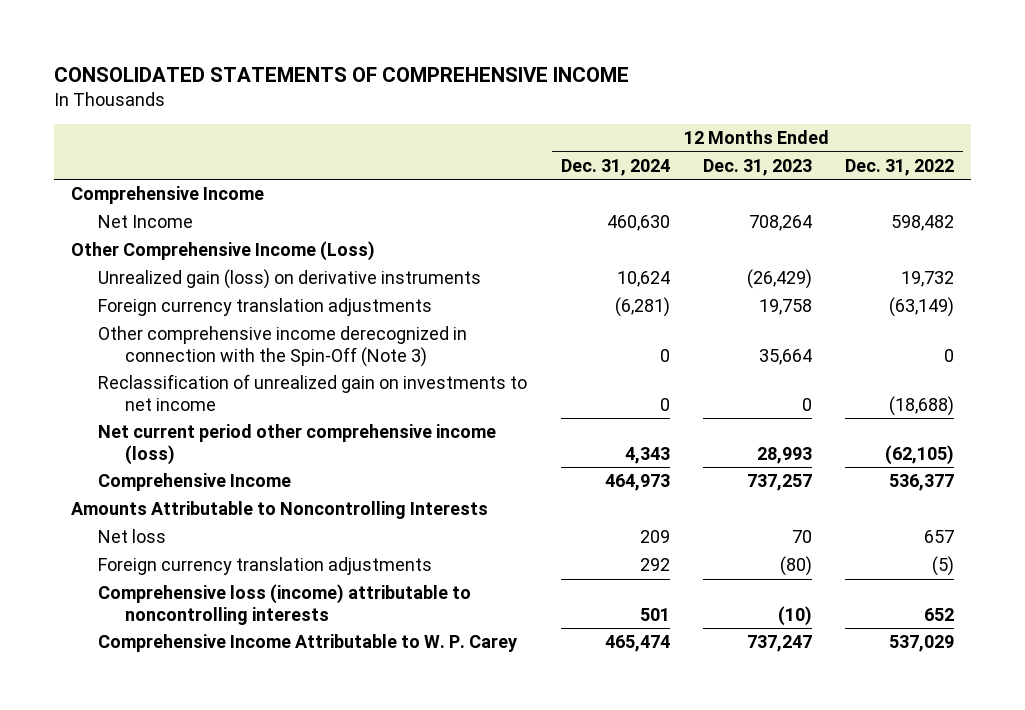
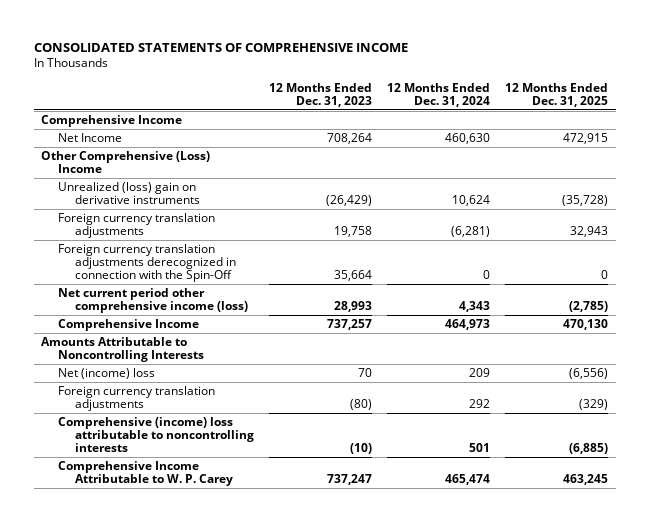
[845,158,955,176] Dec. 31, 2022 -> none
none -> [505,82,609,107] 12 Months Ended Dec. 31, 2025
[71,241,376,262] Other Comprehensive Income (Loss) -> [41,151,211,174] Other Comprehensive (Loss) Income
[98,269,482,290] Unrealized gain (loss) on derivative instruments -> [58,182,200,205] Unrealized (loss) gain on derivative instruments
[98,374,528,411] Reclassification of unrealized gain on investments to net income -> none
[98,326,468,367] Other comprehensive income derecognized in connection with the Spin-Off (Note 3) -> [58,244,236,283] Foreign currency translation adjustments derecognized in connection with the Spin-Off
[98,529,167,544] Net loss -> [58,368,156,380] Net (income) loss
[98,584,472,625] Comprehensive loss (income) attributable to noncontrolling interests -> [58,417,254,453] Comprehensive (income) loss attributable to noncontrolling interests

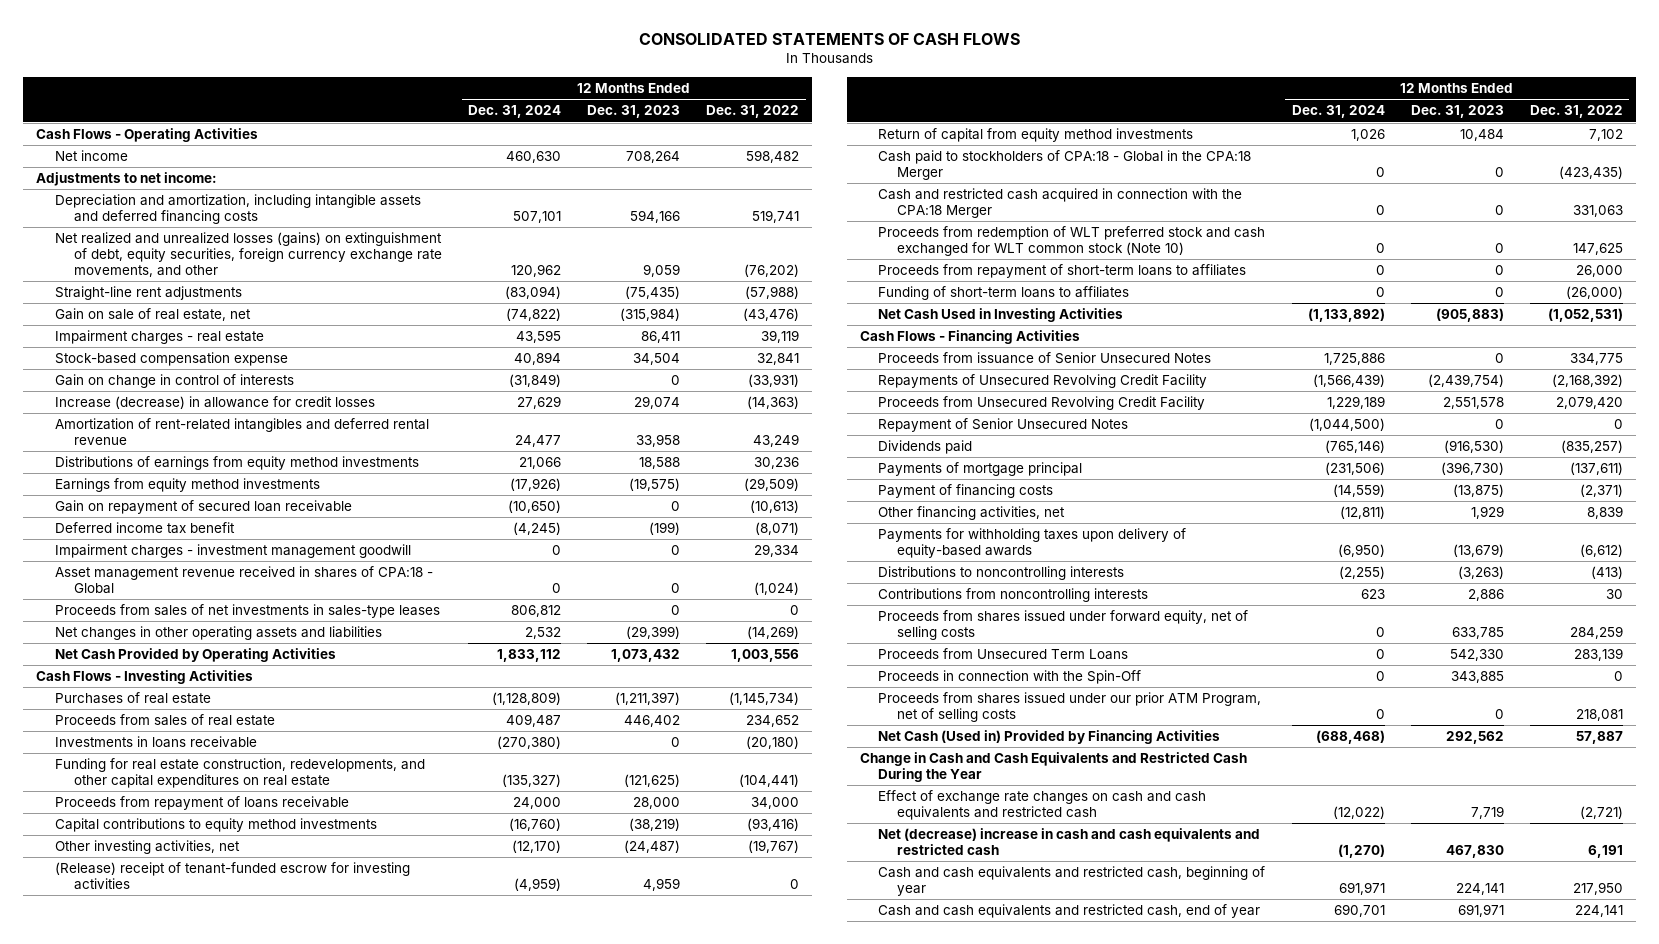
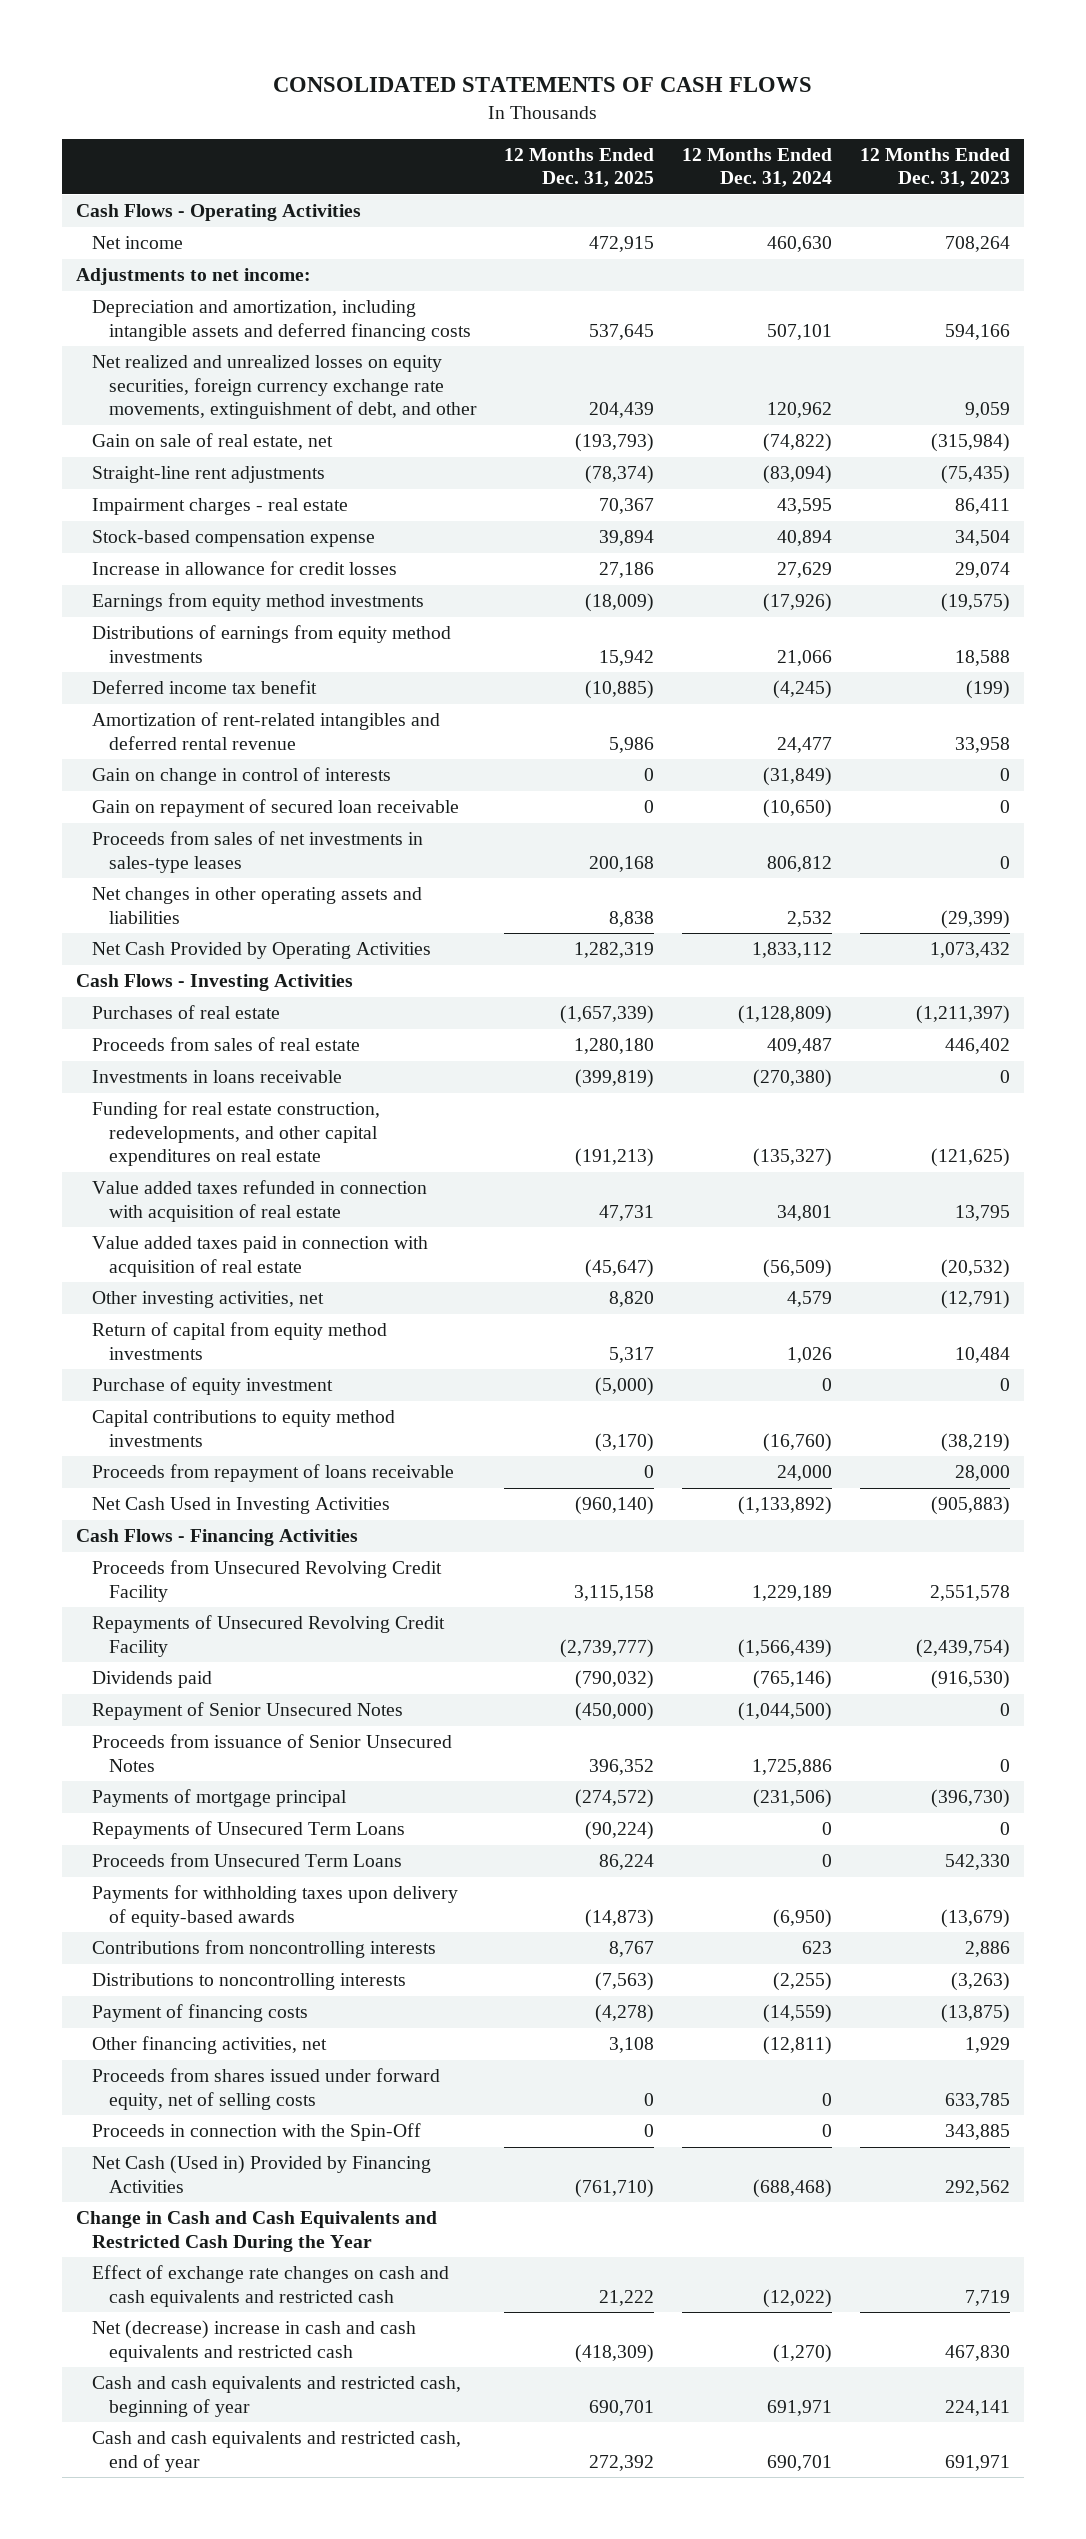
[706,105,800,119] Dec. 31, 2022 -> none
none -> [504,147,655,188] 12 Months Ended Dec. 31, 2025
[54,232,442,278] Net realized and unrealized losses (gains) on extinguishment of debt, equity securities, foreign currency exchange rate movements, and other -> [92,355,477,420] Net realized and unrealized losses on equity securities, foreign currency exchange rate movements, extinguishment of debt, and other
[54,286,242,301] Straight-line rent adjustments -> [92,466,326,484] Straight-line rent adjustments
[54,396,375,410] Increase (decrease) in allowance for credit losses -> [92,561,398,576] Increase in allowance for credit losses
[54,456,419,471] Distributions of earnings from equity method investments -> [92,625,452,663] Distributions of earnings from equity method investments
[54,544,411,559] Impairment charges - investment management goodwill -> none
[54,566,433,595] Asset management revenue received in shares of CPA:18 - Global -> none
[54,418,429,446] Amortization of rent-related intangibles and deferred rental revenue -> [92,712,441,750] Amortization of rent-related intangibles and deferred rental revenue
[54,374,294,389] Gain on change in control of interests -> [92,767,392,786] Gain on change in control of interests
[54,500,352,515] Gain on repayment of secured loan receivable -> [92,799,460,818] Gain on repayment of secured loan receivable
[54,862,410,891] (Release) receipt of tenant-funded escrow for investing activities -> none
none -> [92,1180,428,1222] Value added taxes refunded in connection with acquisition of real estate
none -> [92,1236,429,1277] Value added taxes paid in connection with acquisition of real estate
[512,840,562,854] (12,170) -> [787,1291,833,1308] 4,579
[624,840,681,854] (24,487) -> [940,1290,1010,1310] (12,791)
[878,150,1252,181] Cash paid to stockholders of CPA:18 - Global in the CPA:18 Merger -> none
[878,188,1243,219] Cash and restricted cash acquired in connection with the CPA:18 Merger -> none
[878,226,1266,257] Proceeds from redemption of WLT preferred stock and cash exchanged for WLT common stock (Note 10) -> none
[878,264,1247,279] Proceeds from repayment of short-term loans to affiliates -> none
[878,286,1130,301] Funding of short-term loans to affiliates -> none
none -> [92,1377,334,1396] Purchase of equity investment
[54,818,377,833] Capital contributions to equity method investments -> [92,1410,396,1447] Capital contributions to equity method investments
[54,796,349,811] Proceeds from repayment of loans receivable -> [92,1464,455,1483] Proceeds from repayment of loans receivable
[878,374,1208,389] Repayments of Unsecured Revolving Credit Facility -> [92,1615,446,1657] Repayments of Unsecured Revolving Credit Facility
[878,418,1129,433] Repayment of Senior Unsecured Notes -> [92,1702,404,1721] Repayment of Senior Unsecured Notes
[878,352,1212,365] Proceeds from issuance of Senior Unsecured Notes -> [92,1734,453,1772] Proceeds from issuance of Senior Unsecured Notes
none -> [92,1821,406,1840] Repayments of Unsecured Term Loans
[878,648,1129,661] Proceeds from Unsecured Term Loans -> [92,1853,403,1868] Proceeds from Unsecured Term Loans
[878,566,1125,581] Distributions to noncontrolling interests -> [92,1973,407,1991] Distributions to noncontrolling interests
[878,484,1054,499] Payment of financing costs -> [92,2004,309,2023] Payment of financing costs
[878,506,1066,521] Other financing activities, net -> [92,2036,328,2055] Other financing activities, net
[878,692,1262,723] Proceeds from shares issued under our prior ATM Program, net of selling costs -> none

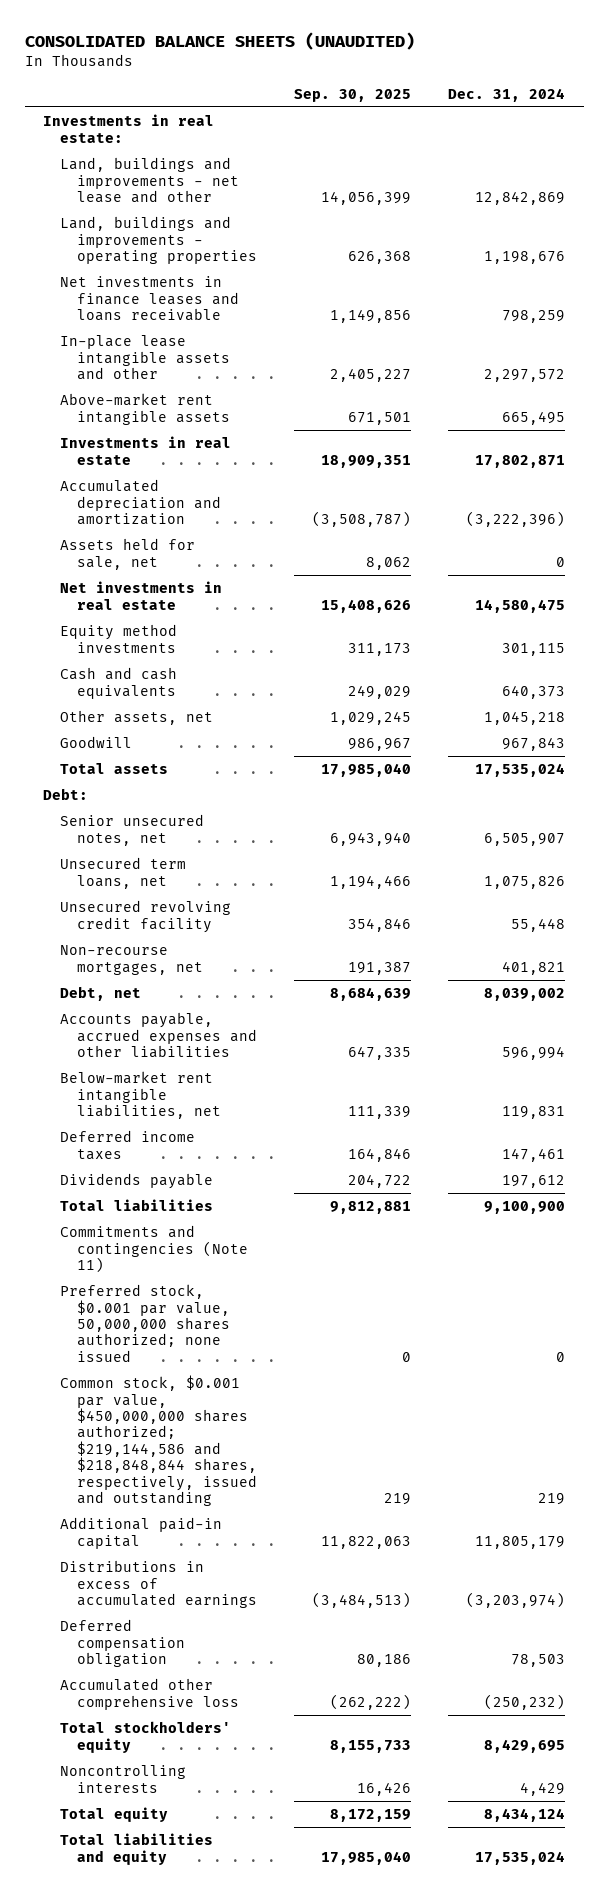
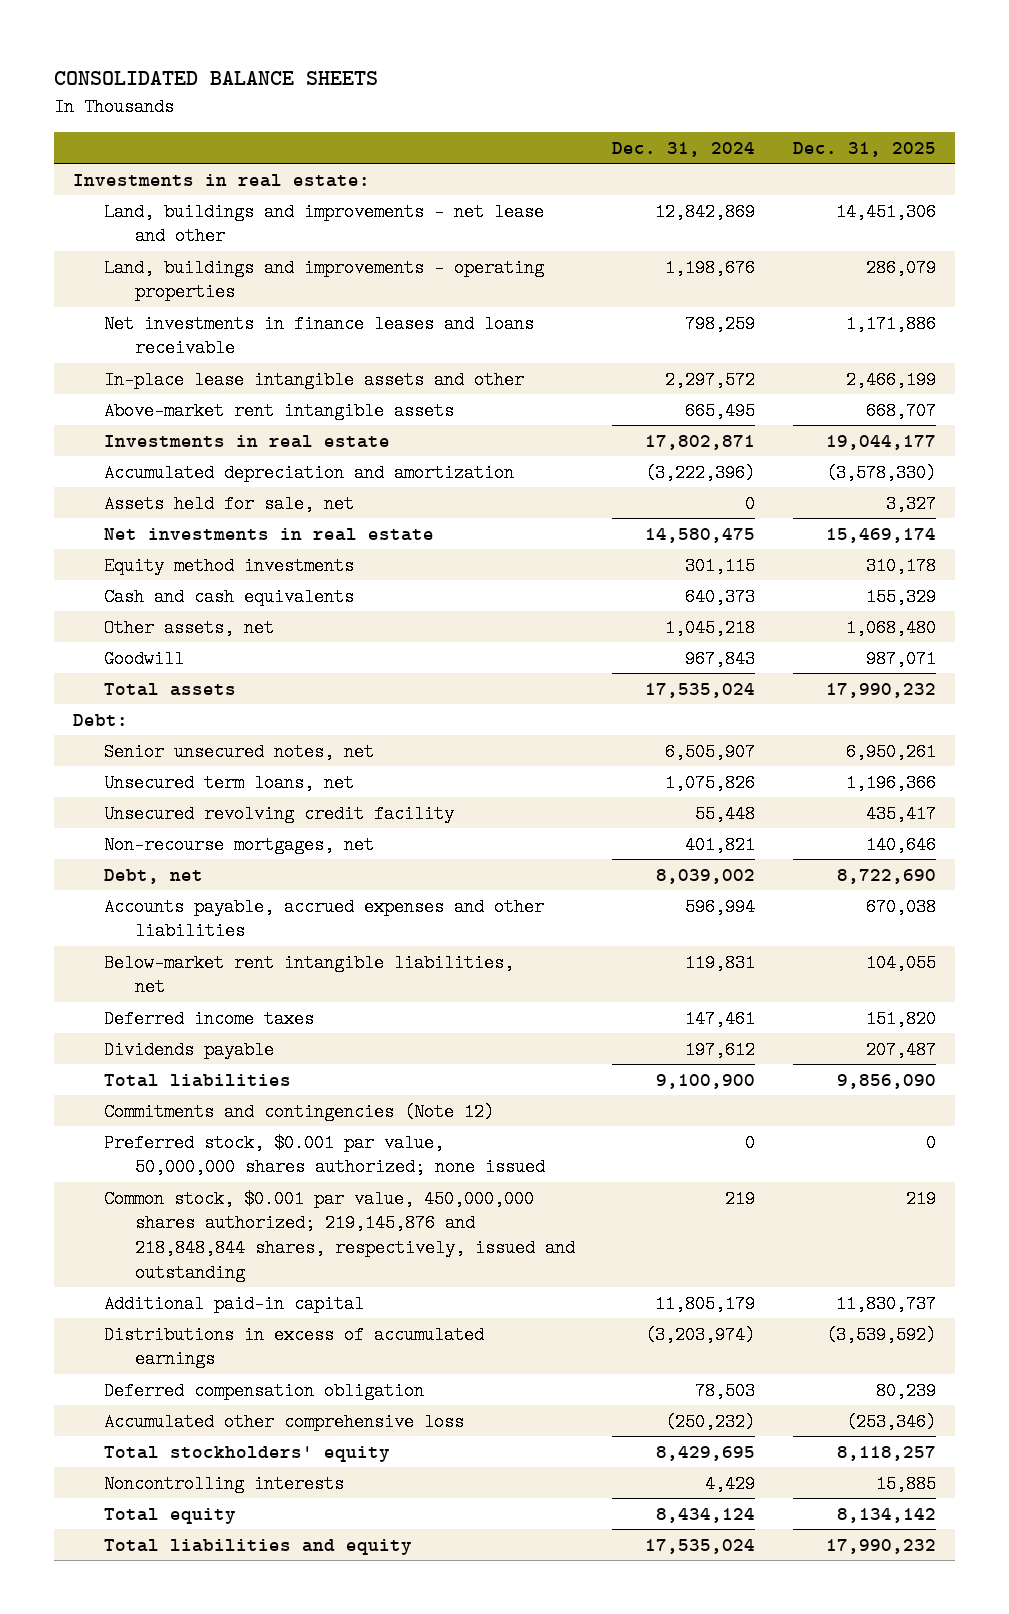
[24,31,415,50] CONSOLIDATED BALANCE SHEETS (UNAUDITED) -> [53,71,378,86] CONSOLIDATED BALANCE SHEETS
[294,88,412,102] Sep. 30, 2025 -> none
none -> [793,142,937,158] Dec. 31, 2025
[60,1225,249,1273] Commitments and contingencies (Note 11) -> [103,1102,494,1121] Commitments and contingencies (Note 12)
[60,1375,258,1506] Common stock, $0.001 par value, $450,000,000 shares authorized; $219,144,586 and $218,848,844 shares, respectively, issued and outstanding -> [103,1189,575,1282] Common stock, $0.001 par value, 450,000,000 shares authorized; 219,145,876 and 218,848,844 shares, respectively, issued and outstanding

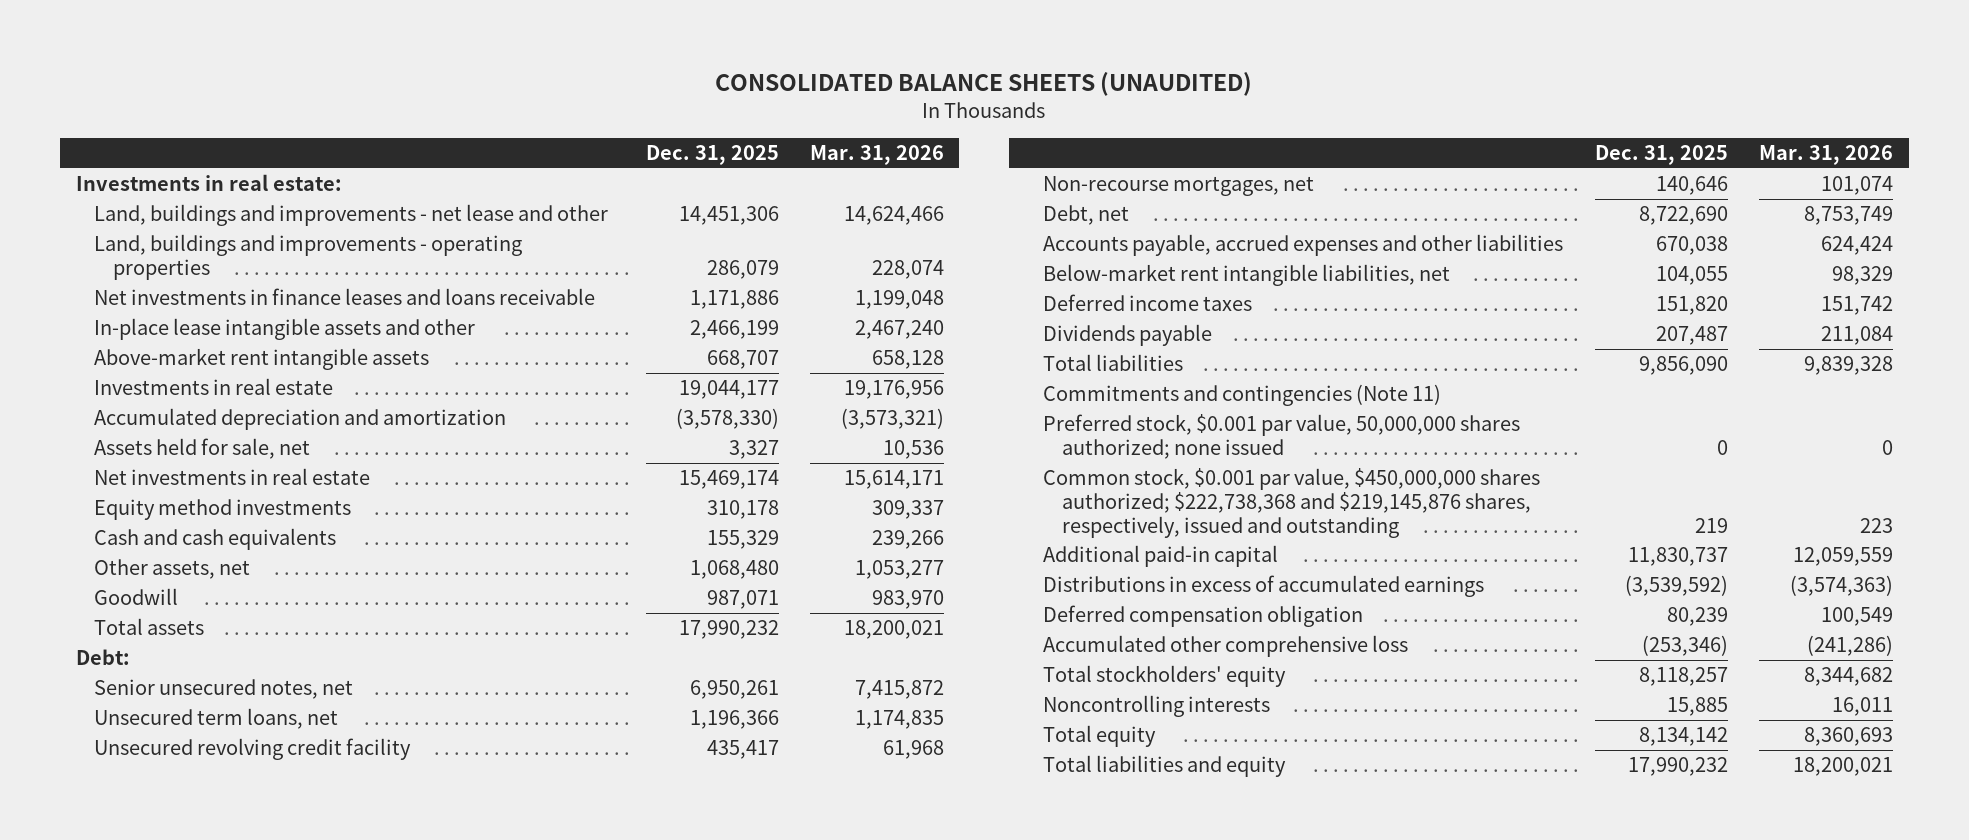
[53,71,378,86] CONSOLIDATED BALANCE SHEETS -> [715,72,1253,97] CONSOLIDATED BALANCE SHEETS (UNAUDITED)
[612,142,756,158] Dec. 31, 2024 -> none
none -> [809,145,944,166] Mar. 31, 2026
[103,1102,494,1121] Commitments and contingencies (Note 12) -> [1043,384,1442,407] Commitments and contingencies (Note 11)
[103,1189,575,1282] Common stock, $0.001 par value, 450,000,000 shares authorized; 219,145,876 and 218,848,844 shares, respectively, issued and outstanding -> [1043,468,1541,538] Common stock, $0.001 par value, $450,000,000 shares authorized; $222,738,368 and $219,145,876 shares, respectively, issued and outstanding

